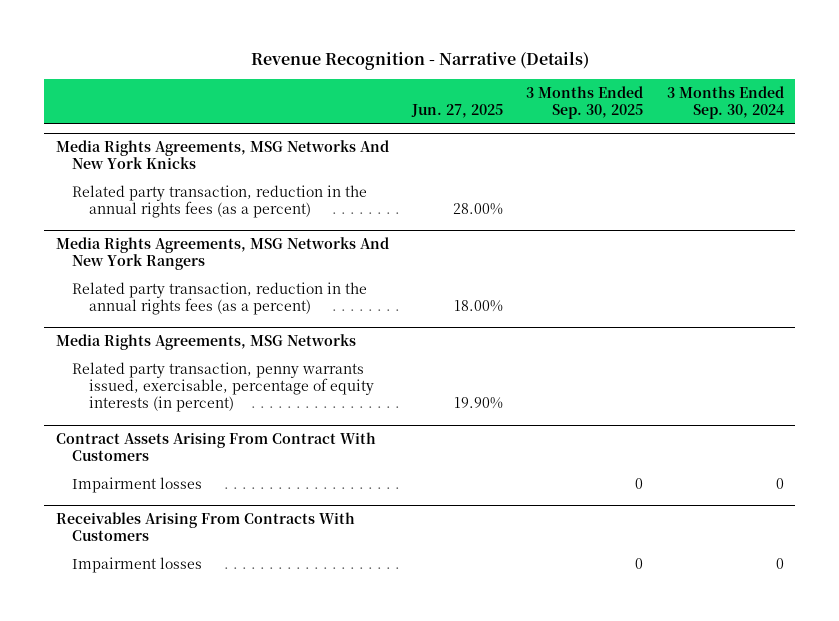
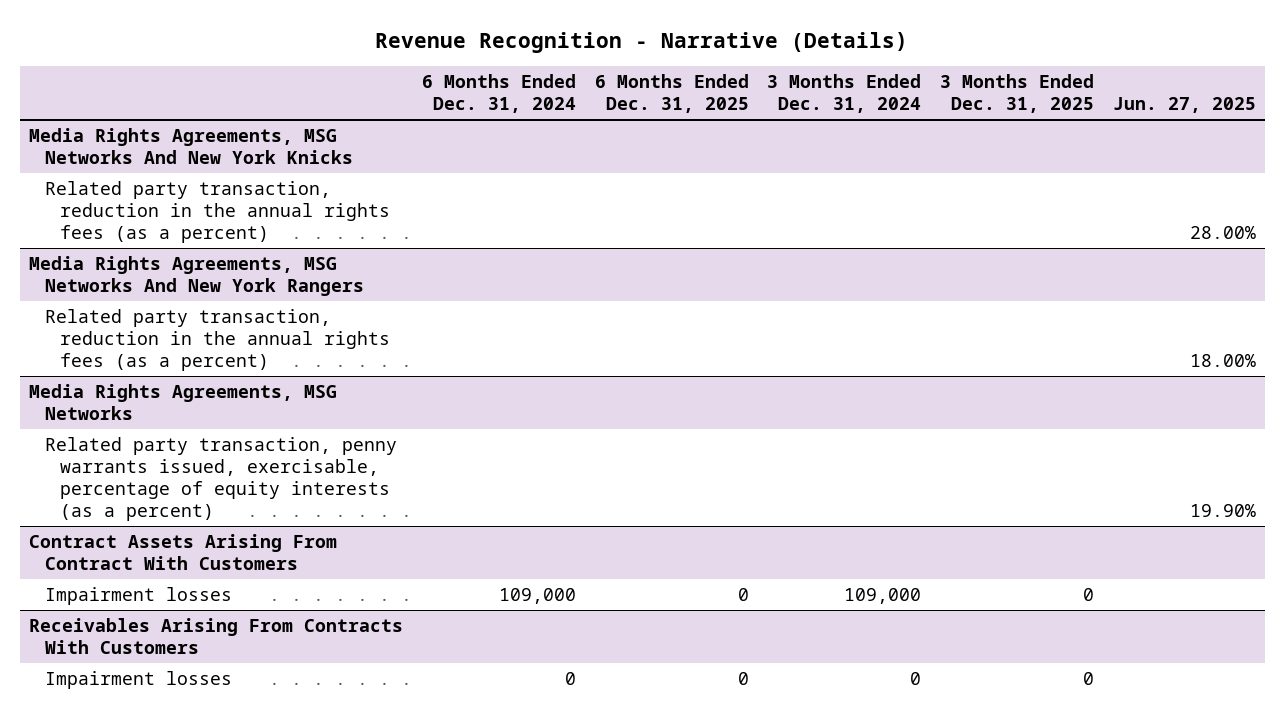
[526,85,644,119] 3 Months Ended Sep. 30, 2025 -> none
[666,85,784,119] 3 Months Ended Sep. 30, 2024 -> none
none -> [421,74,576,114] 6 Months Ended Dec. 31, 2024
none -> [594,74,749,114] 6 Months Ended Dec. 31, 2025
none -> [767,74,922,114] 3 Months Ended Dec. 31, 2024
none -> [940,74,1095,114] 3 Months Ended Dec. 31, 2025
[72,361,374,412] Related party transaction, penny warrants issued, exercisable, percentage of equity interests (in percent) -> [44,437,397,522] Related party transaction, penny warrants issued, exercisable, percentage of equity interests (as a percent)

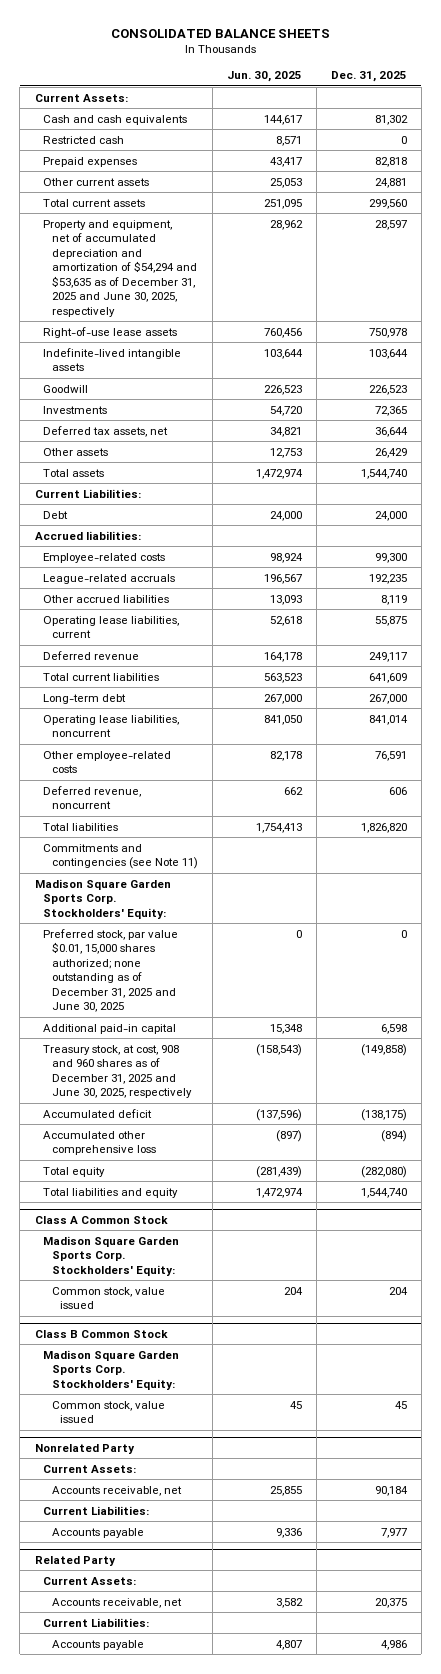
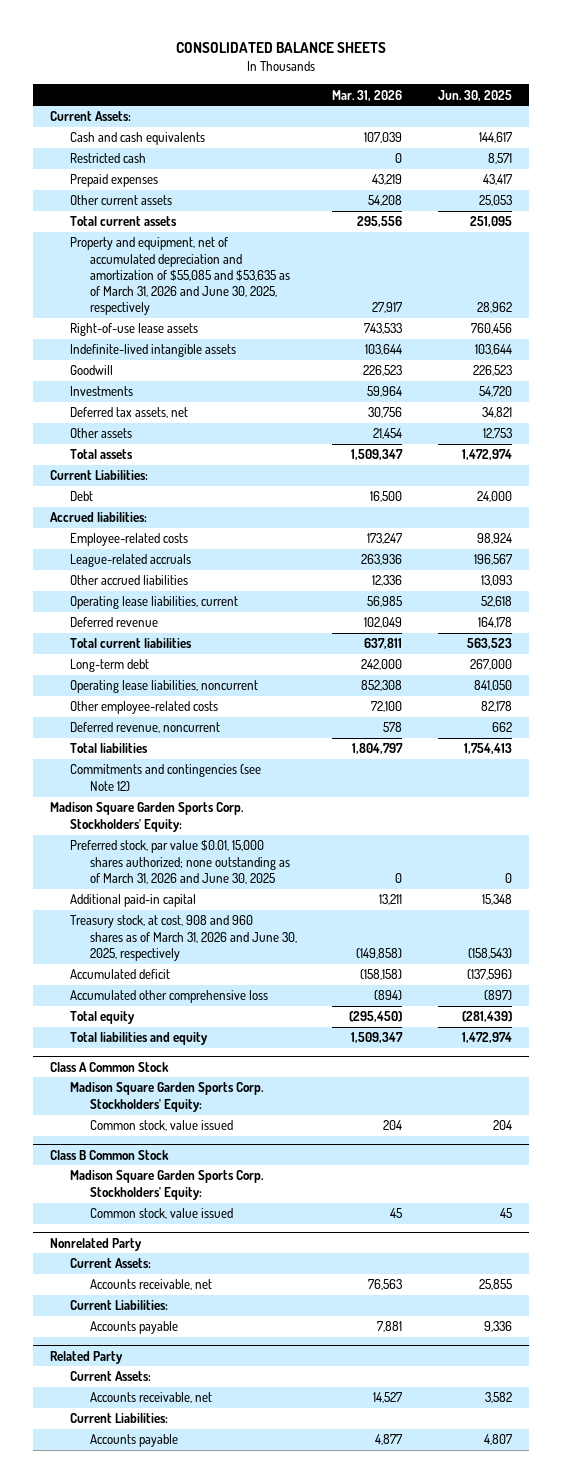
[330,71,407,83] Dec. 31, 2025 -> none
none -> [332,89,403,101] Mar. 31, 2026
[43,219,197,317] Property and equipment, net of accumulated depreciation and amortization of $54,294 and $53,635 as of December 31, 2025 and June 30, 2025, respectively -> [70,237,291,316] Property and equipment, net of accumulated depreciation and amortization of $55,085 and $53,635 as of March 31, 2026 and June 30, 2025, respectively
[43,843,198,870] Commitments and contingencies (see Note 11) -> [70,764,262,791] Commitments and contingencies (see Note 12)
[43,928,179,1013] Preferred stock, par value $0.01, 15,000 shares authorized; none outstanding as of December 31, 2025 and June 30, 2025 -> [70,840,291,884] Preferred stock, par value $0.01, 15,000 shares authorized; none outstanding as of March 31, 2026 and June 30, 2025
[43,1044,192,1099] Treasury stock, at cost, 908 and 960 shares as of December 31, 2025 and June 30, 2025, respectively -> [70,915,298,961] Treasury stock, at cost, 908 and 960 shares as of March 31, 2026 and June 30, 2025, respectively

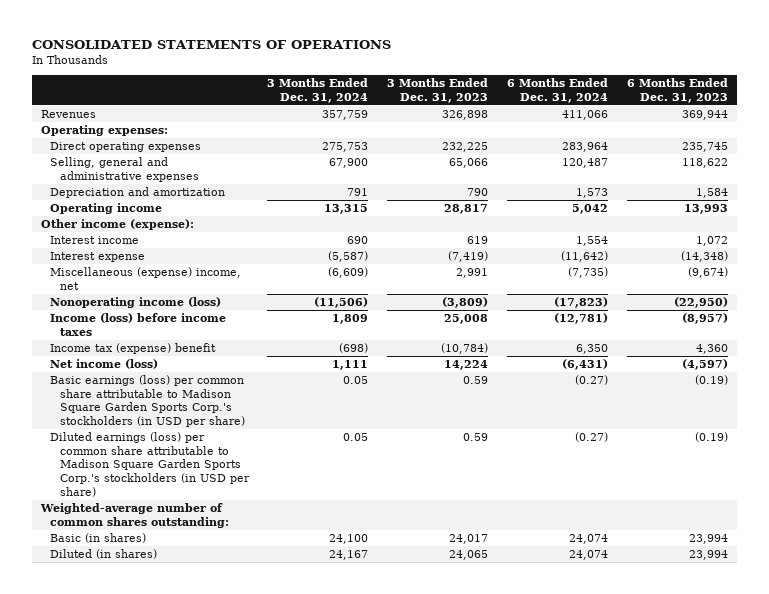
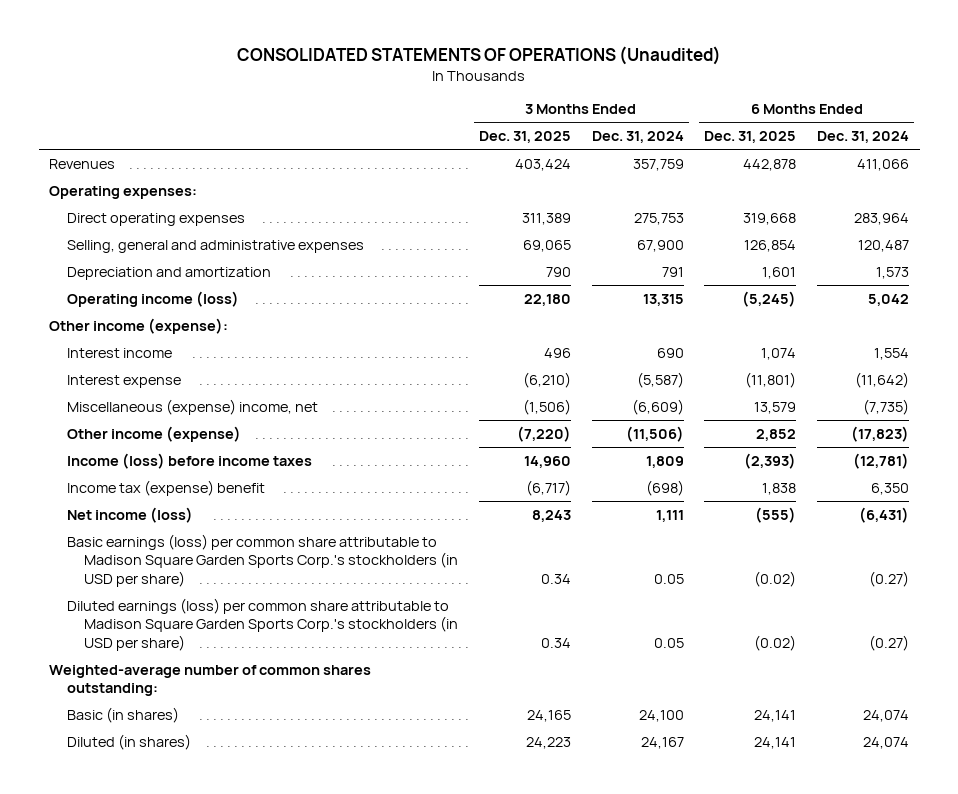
[31,39,391,49] CONSOLIDATED STATEMENTS OF OPERATIONS -> [237,46,722,66] CONSOLIDATED STATEMENTS OF OPERATIONS (Unaudited)
[387,78,489,103] 3 Months Ended Dec. 31, 2023 -> none
[626,78,728,103] 6 Months Ended Dec. 31, 2023 -> none
none -> [479,131,572,144] Dec. 31, 2025
none -> [704,131,797,144] Dec. 31, 2025
[50,203,163,215] Operating income -> [66,290,239,307] Operating income (loss)
[50,297,222,309] Nonoperating income (loss) -> [66,425,241,442] Other income (expense)

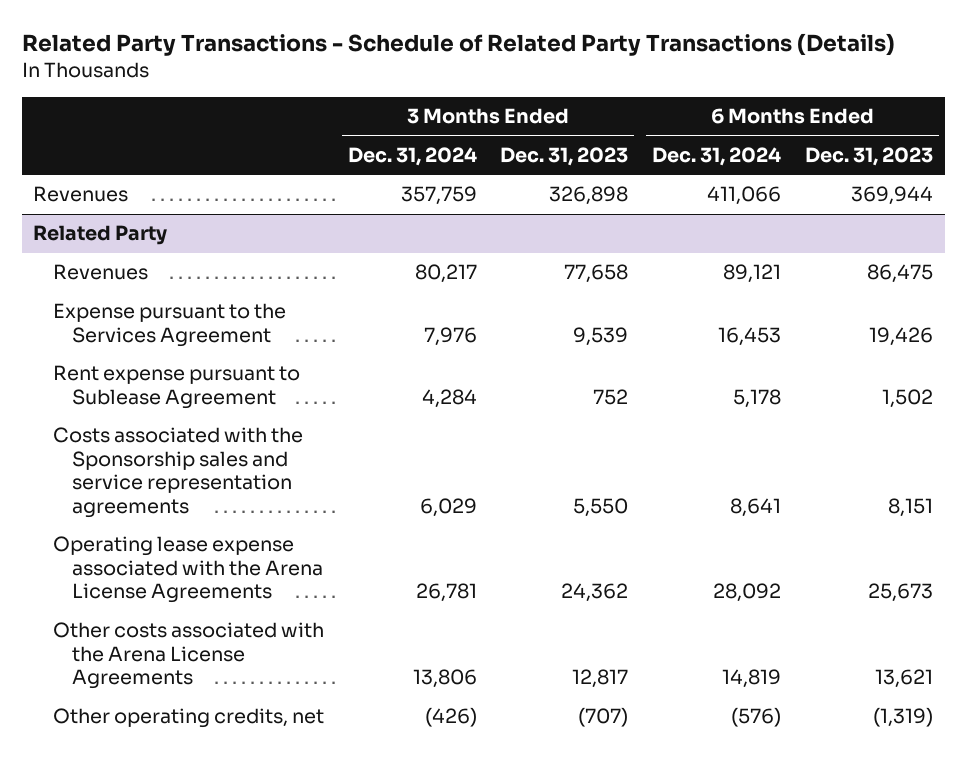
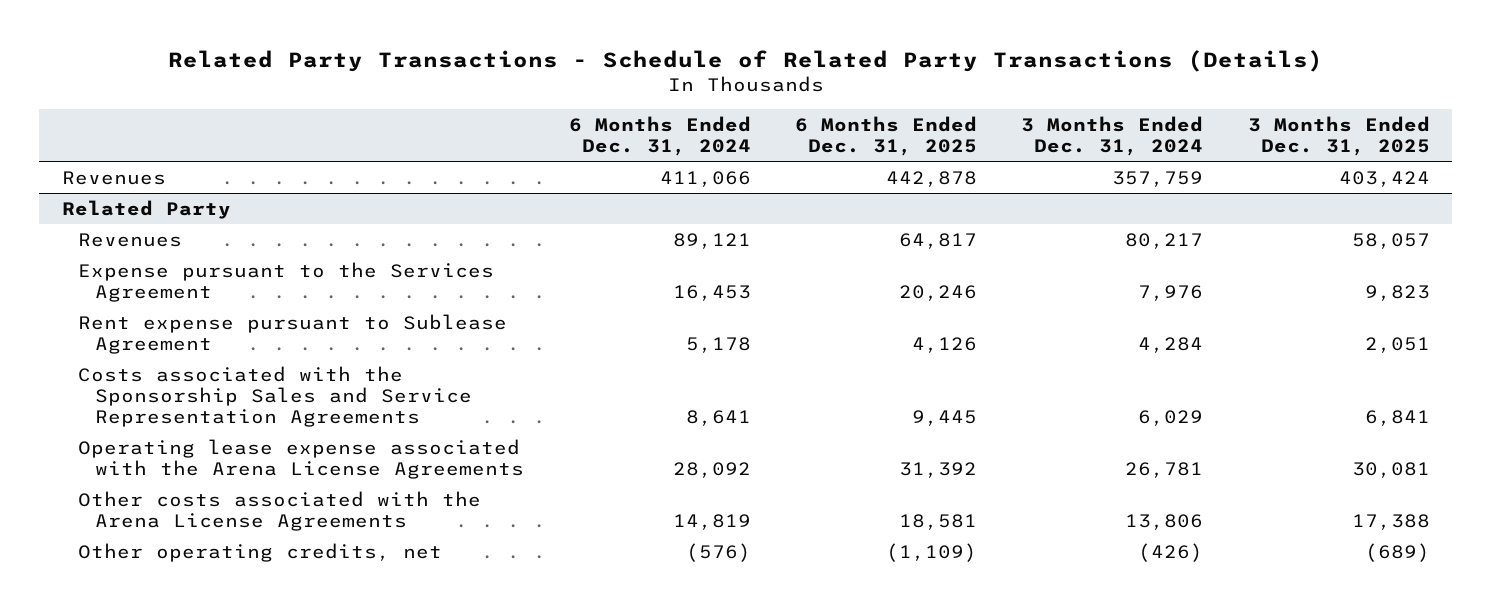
[500,146,629,166] Dec. 31, 2023 -> none
[805,146,934,166] Dec. 31, 2023 -> none
none -> [794,116,977,157] 6 Months Ended Dec. 31, 2025
none -> [1247,116,1430,157] 3 Months Ended Dec. 31, 2025
[52,427,303,518] Costs associated with the Sponsorship sales and service representation agreements -> [78,365,473,427] Costs associated with the Sponsorship Sales and Service Representation Agreements

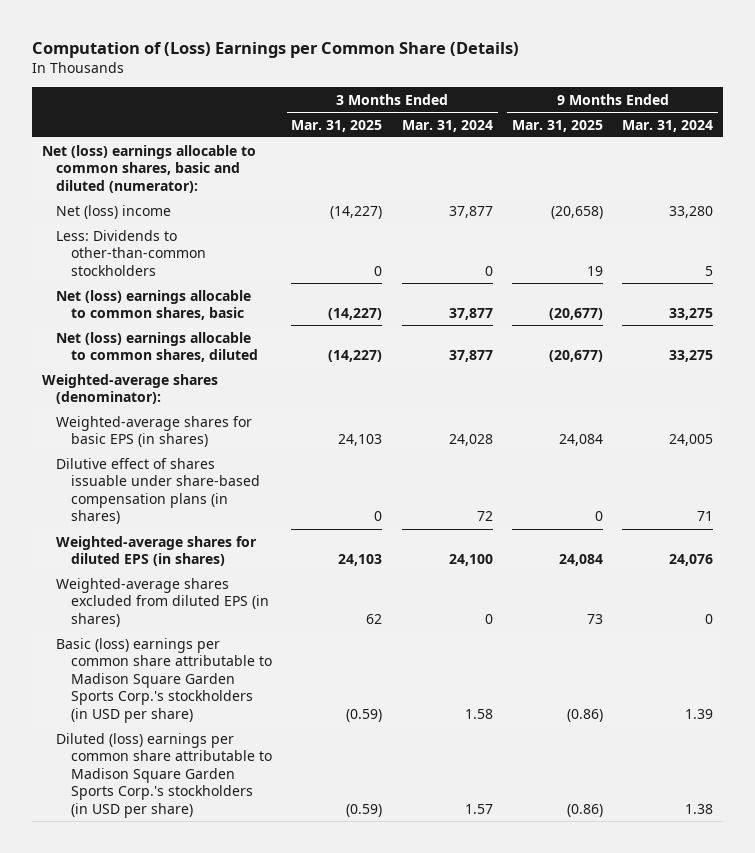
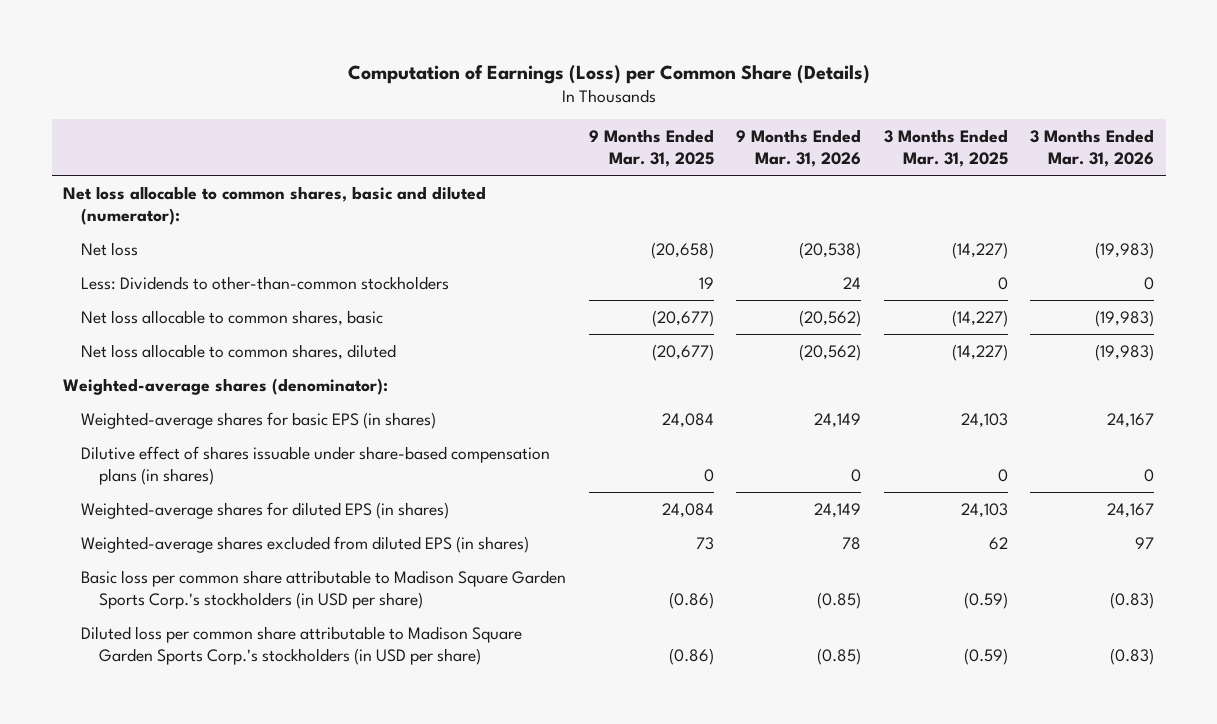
[31,41,519,58] Computation of (Loss) Earnings per Common Share (Details) -> [347,64,870,84] Computation of Earnings (Loss) per Common Share (Details)
[401,119,493,132] Mar. 31, 2024 -> none
[622,119,714,132] Mar. 31, 2024 -> none
none -> [736,129,862,168] 9 Months Ended Mar. 31, 2026
none -> [1030,129,1155,168] 3 Months Ended Mar. 31, 2026
[41,144,256,193] Net (loss) earnings allocable to common shares, basic and diluted (numerator): -> [63,185,487,225] Net loss allocable to common shares, basic and diluted (numerator):
[56,204,172,219] Net (loss) income -> [81,241,139,256] Net loss
[56,289,252,321] Net (loss) earnings allocable to common shares, basic -> [81,309,384,326] Net loss allocable to common shares, basic
[56,331,259,363] Net (loss) earnings allocable to common shares, diluted -> [81,343,397,360] Net loss allocable to common shares, diluted
[56,637,273,723] Basic (loss) earnings per common share attributable to Madison Square Garden Sports Corp.'s stockholders (in USD per share) -> [81,569,567,609] Basic loss per common share attributable to Madison Square Garden Sports Corp.'s stockholders (in USD per share)
[56,732,273,818] Diluted (loss) earnings per common share attributable to Madison Square Garden Sports Corp.'s stockholders (in USD per share) -> [81,625,523,665] Diluted loss per common share attributable to Madison Square Garden Sports Corp.'s stockholders (in USD per share)

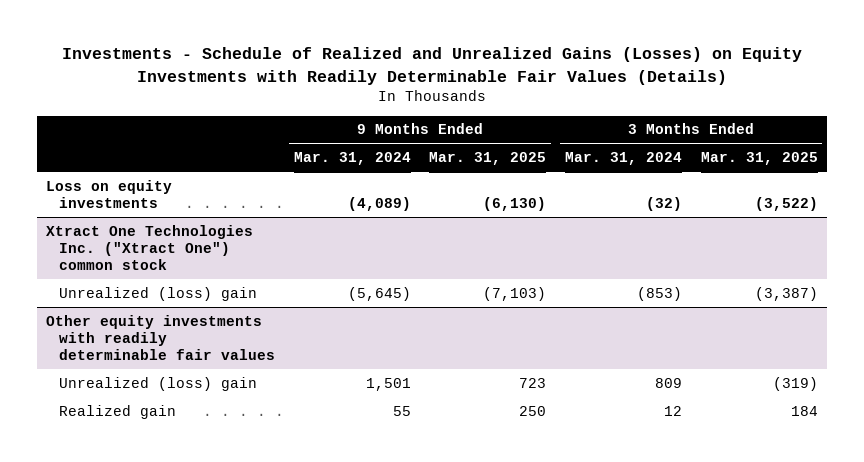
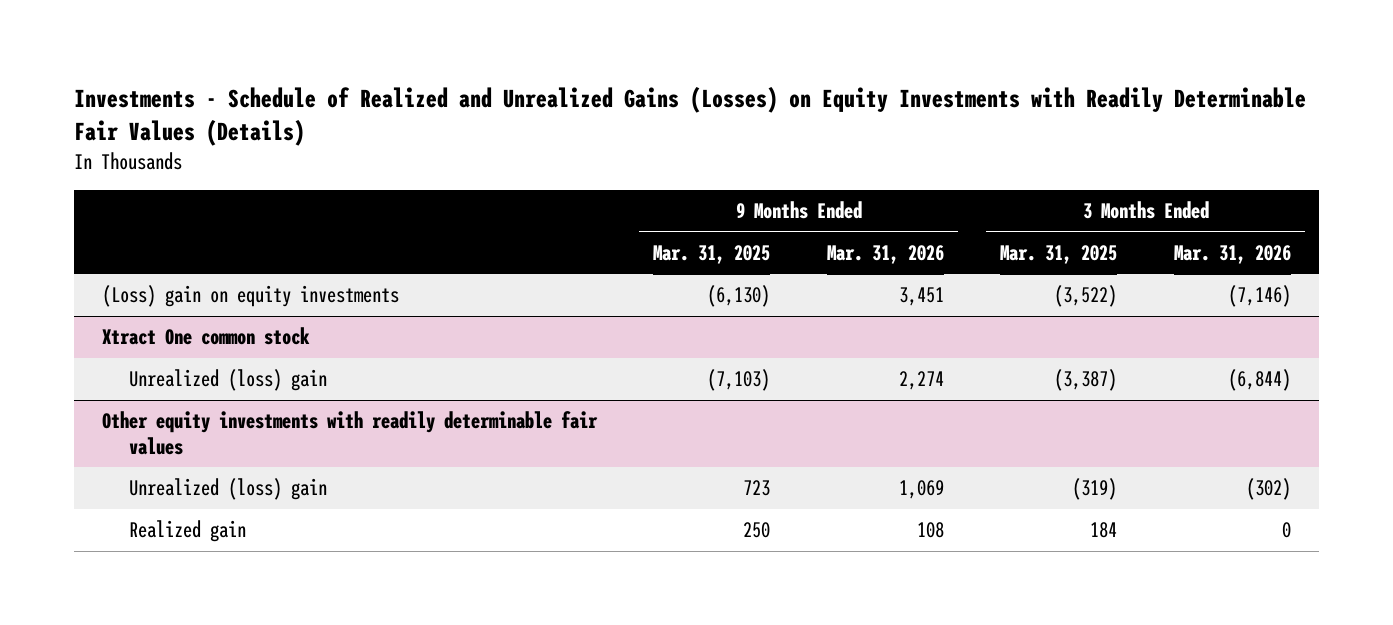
[293,152,411,166] Mar. 31, 2024 -> none
[565,152,683,166] Mar. 31, 2024 -> none
none -> [826,244,944,264] Mar. 31, 2026
none -> [1173,244,1291,264] Mar. 31, 2026
[46,179,173,208] Loss on equity investments -> [102,285,400,308] (Loss) gain on equity investments
[46,224,254,270] Xtract One Technologies Inc. ("Xtract One") common stock -> [102,327,311,346] Xtract One common stock

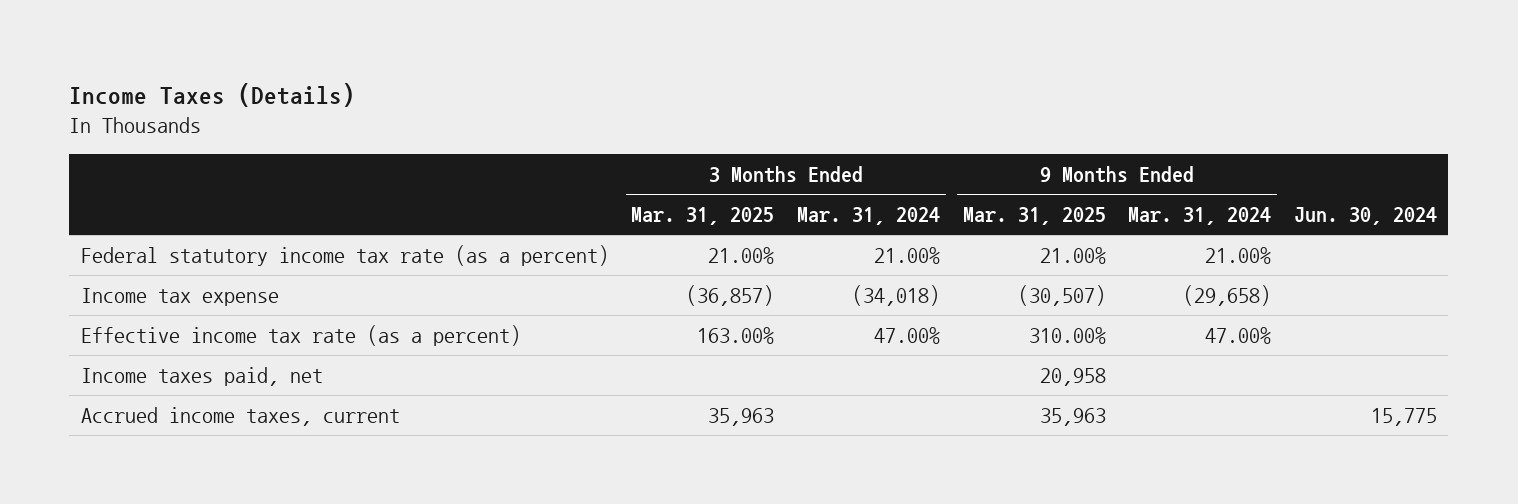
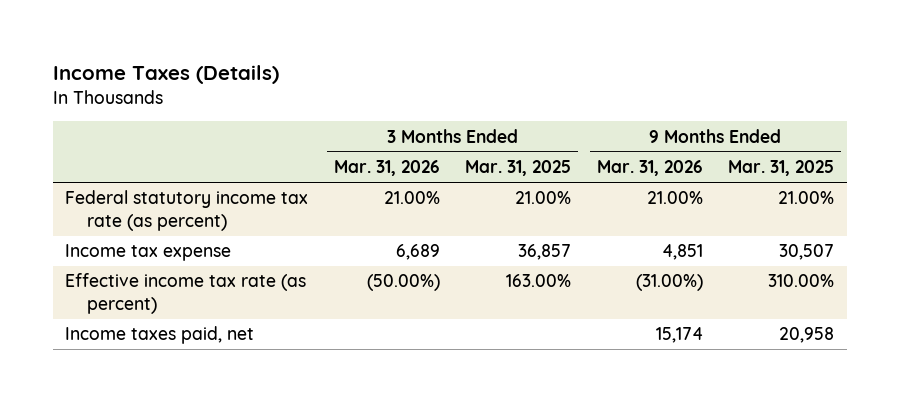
[797,207,941,226] Mar. 31, 2024 -> none
[1128,207,1272,226] Mar. 31, 2024 -> none
[1294,207,1438,226] Jun. 30, 2024 -> none
none -> [333,160,440,177] Mar. 31, 2026
none -> [596,160,703,177] Mar. 31, 2026
[80,245,609,267] Federal statutory income tax rate (as a percent) -> [65,190,309,231] Federal statutory income tax rate (as percent)
[686,285,775,307] (36,857) -> [518,244,572,261] 36,857
[1017,285,1106,307] (30,507) -> [779,244,835,261] 30,507
[80,325,521,347] Effective income tax rate (as a percent) -> [65,273,307,314] Effective income tax rate (as percent)
[80,407,400,427] Accrued income taxes, current -> none

